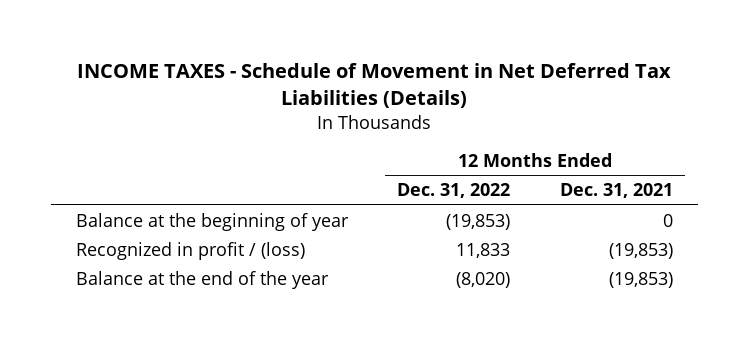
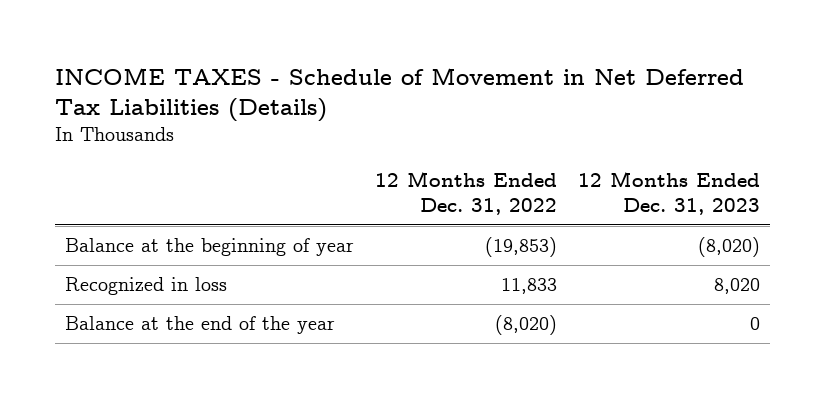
[559,183,673,199] Dec. 31, 2021 -> none
none -> [577,171,760,216] 12 Months Ended Dec. 31, 2023
[75,241,305,260] Recognized in profit / (loss) -> [65,277,228,296] Recognized in loss

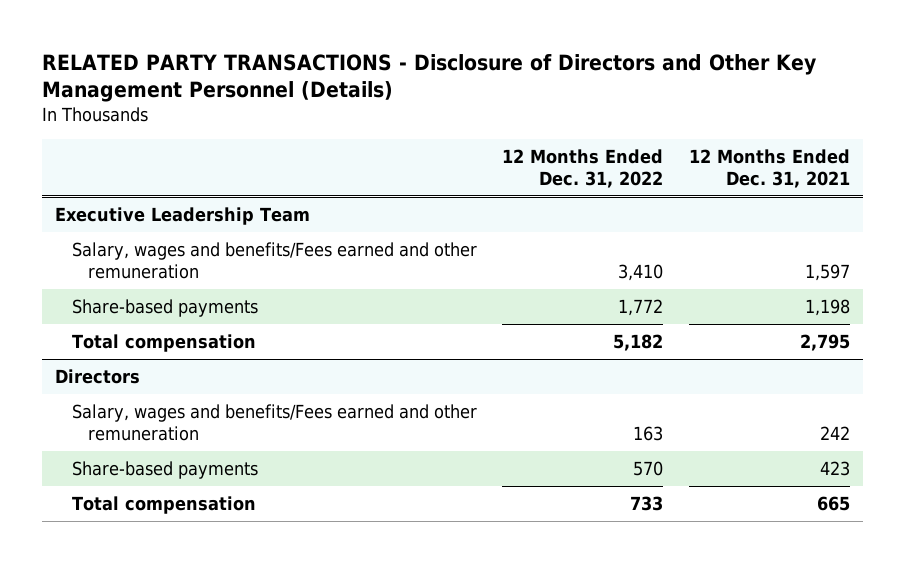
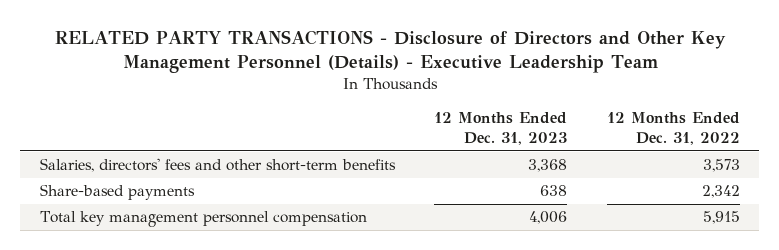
[42,53,817,103] RELATED PARTY TRANSACTIONS - Disclosure of Directors and Other Key Management Personnel (Details) -> [54,30,726,74] RELATED PARTY TRANSACTIONS - Disclosure of Directors and Other Key Management Personnel (Details) - Executive Leadership Team
[689,148,851,188] 12 Months Ended Dec. 31, 2021 -> none
none -> [434,112,568,145] 12 Months Ended Dec. 31, 2023
[55,206,311,225] Executive Leadership Team -> none
[55,368,141,384] Directors -> none
[71,403,477,441] Salary, wages and benefits/Fees earned and other remuneration -> none
[71,460,258,479] Share-based payments -> none
[71,495,256,514] Total compensation -> none
[71,241,477,279] Salary, wages and benefits/Fees earned and other remuneration -> [39,158,396,173] Salaries, directors' fees and other short-term benefits
[618,263,664,281] 3,410 -> [702,159,740,173] 3,573
[618,298,664,316] 1,772 -> [701,185,740,199] 2,342
[71,333,256,352] Total compensation -> [39,211,367,228] Total key management personnel compensation
[613,333,664,351] 5,182 -> [702,211,740,225] 5,915

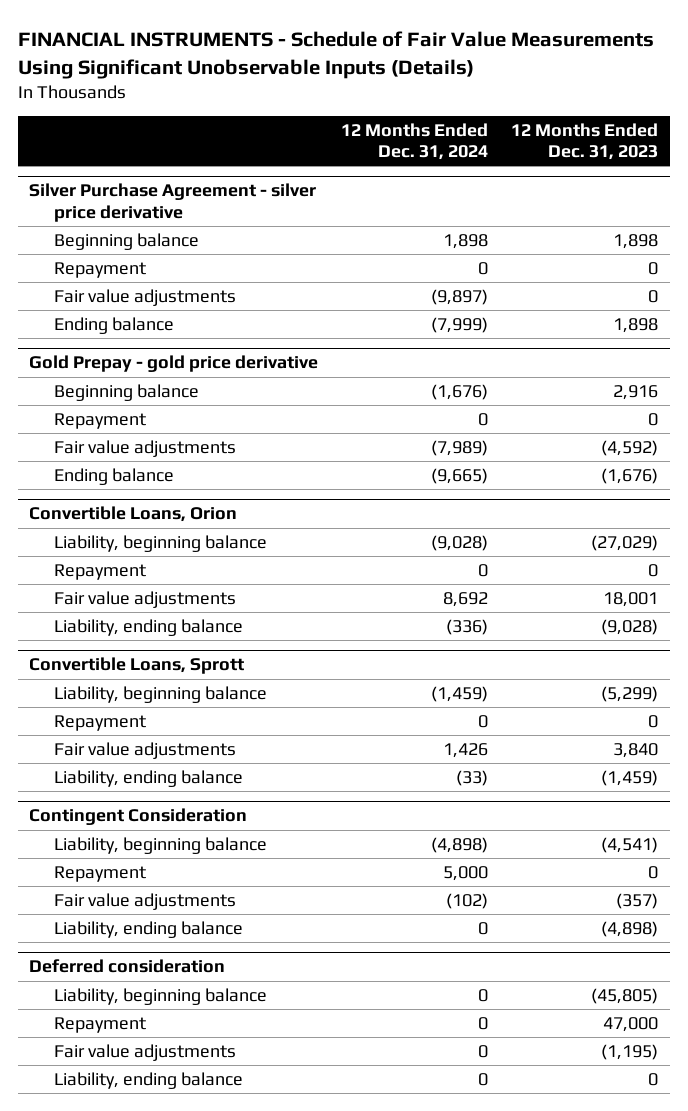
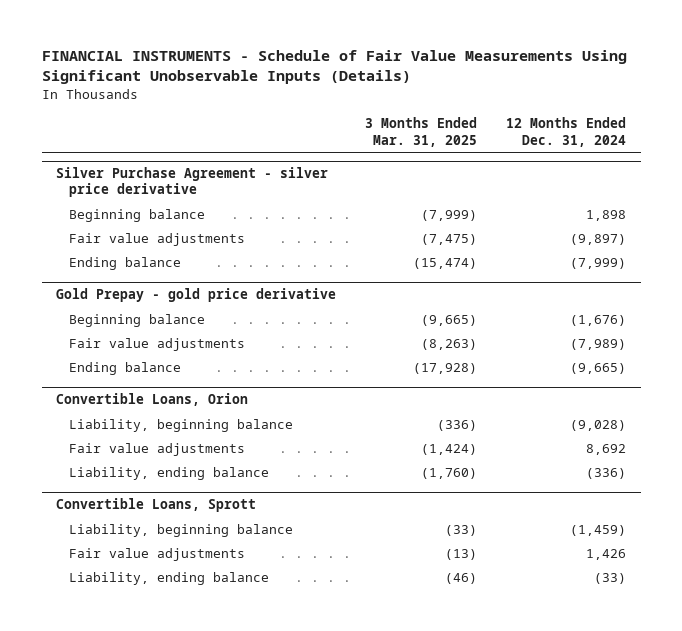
[511,122,659,161] 12 Months Ended Dec. 31, 2023 -> none
none -> [365,117,478,147] 3 Months Ended Mar. 31, 2025
[53,261,146,278] Repayment -> none
[53,412,146,429] Repayment -> none
[53,563,146,580] Repayment -> none
[53,714,146,731] Repayment -> none
[29,808,248,826] Contingent Consideration -> none
[53,836,267,854] Liability, beginning balance -> none
[53,865,146,882] Repayment -> none
[53,892,236,910] Fair value adjustments -> none
[53,920,243,938] Liability, ending balance -> none
[29,959,226,974] Deferred consideration -> none
[53,987,267,1005] Liability, beginning balance -> none
[53,1016,146,1033] Repayment -> none
[53,1043,236,1061] Fair value adjustments -> none
[53,1071,243,1089] Liability, ending balance -> none

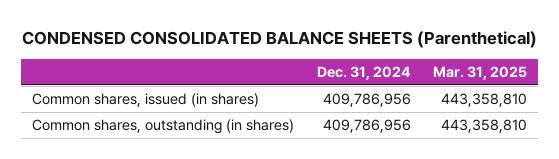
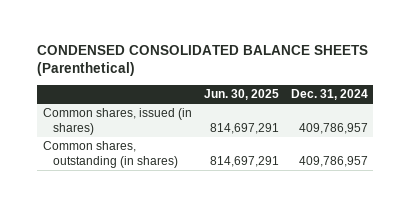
[432,65,527,80] Mar. 31, 2025 -> none
none -> [203,89,279,101] Jun. 30, 2025
[322,93,411,108] 409,786,956 -> [298,122,368,134] 409,786,957
[322,119,411,134] 409,786,956 -> [298,155,368,167] 409,786,957

